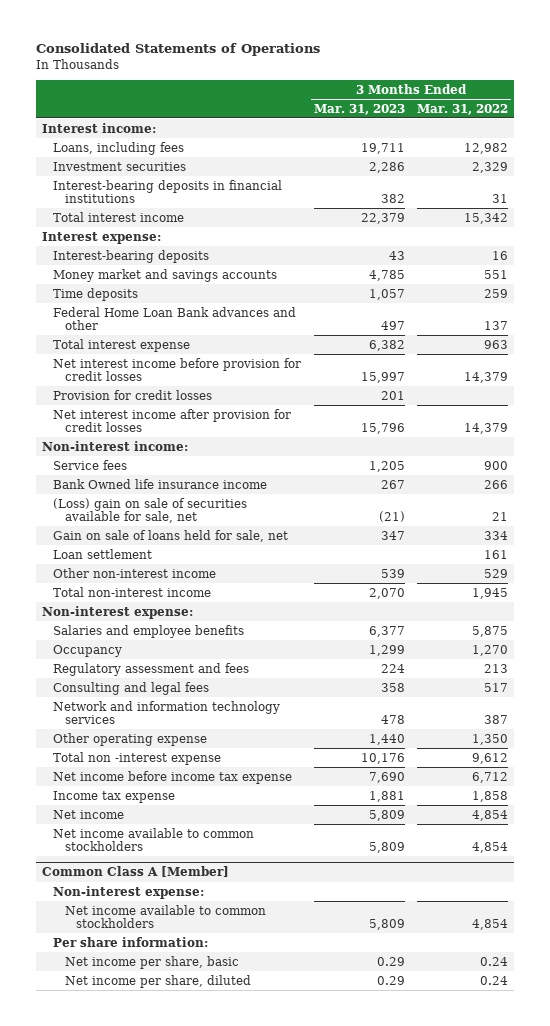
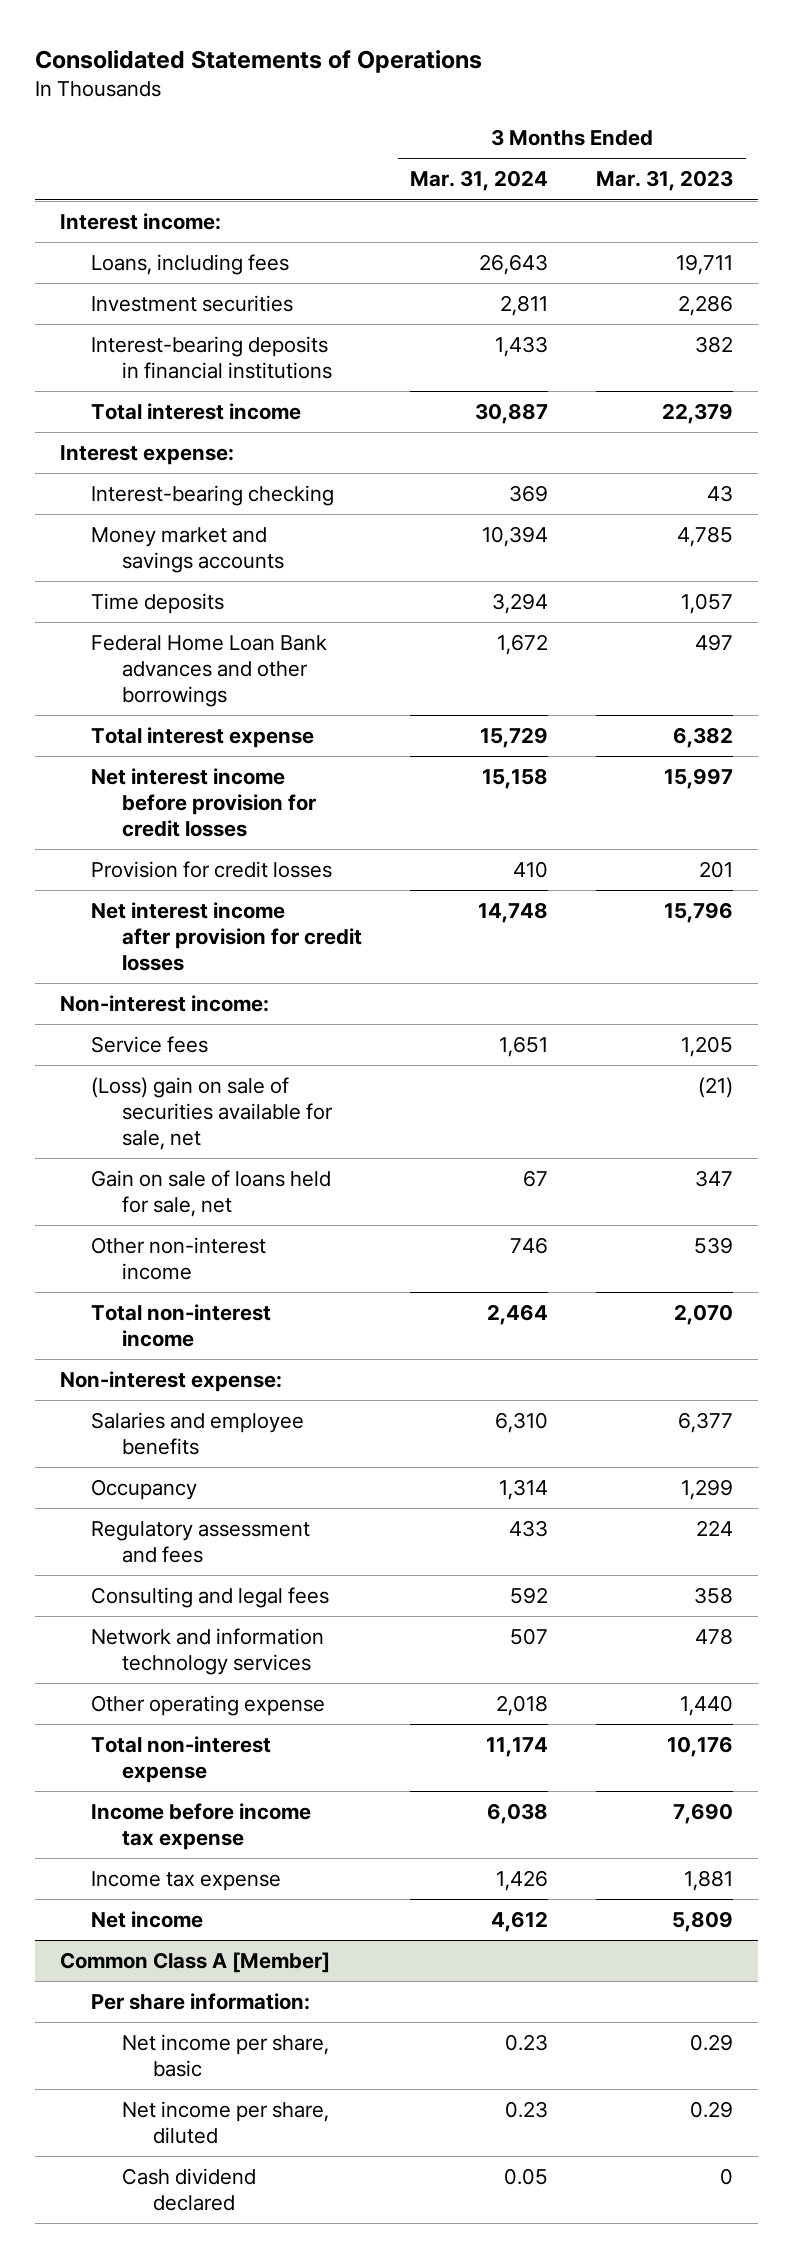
[417,103,509,115] Mar. 31, 2022 -> none
none -> [410,170,549,192] Mar. 31, 2024
[53,249,210,263] Interest-bearing deposits -> [90,485,334,507] Interest-bearing checking
[53,306,297,330] Federal Home Loan Bank advances and other -> [90,635,327,708] Federal Home Loan Bank advances and other borrowings
[53,478,268,489] Bank Owned life insurance income -> none
[53,548,153,559] Loan settlement -> none
[53,751,222,765] Total non -interest expense -> [90,1736,271,1784] Total non-interest expense
[53,770,293,784] Net income before income tax expense -> [90,1803,311,1851] Income before income tax expense
[53,827,255,851] Net income available to common stockholders -> none
[53,885,205,899] Non-interest expense: -> none
[64,904,266,928] Net income available to common stockholders -> none
none -> [121,2168,256,2212] Cash dividend declared

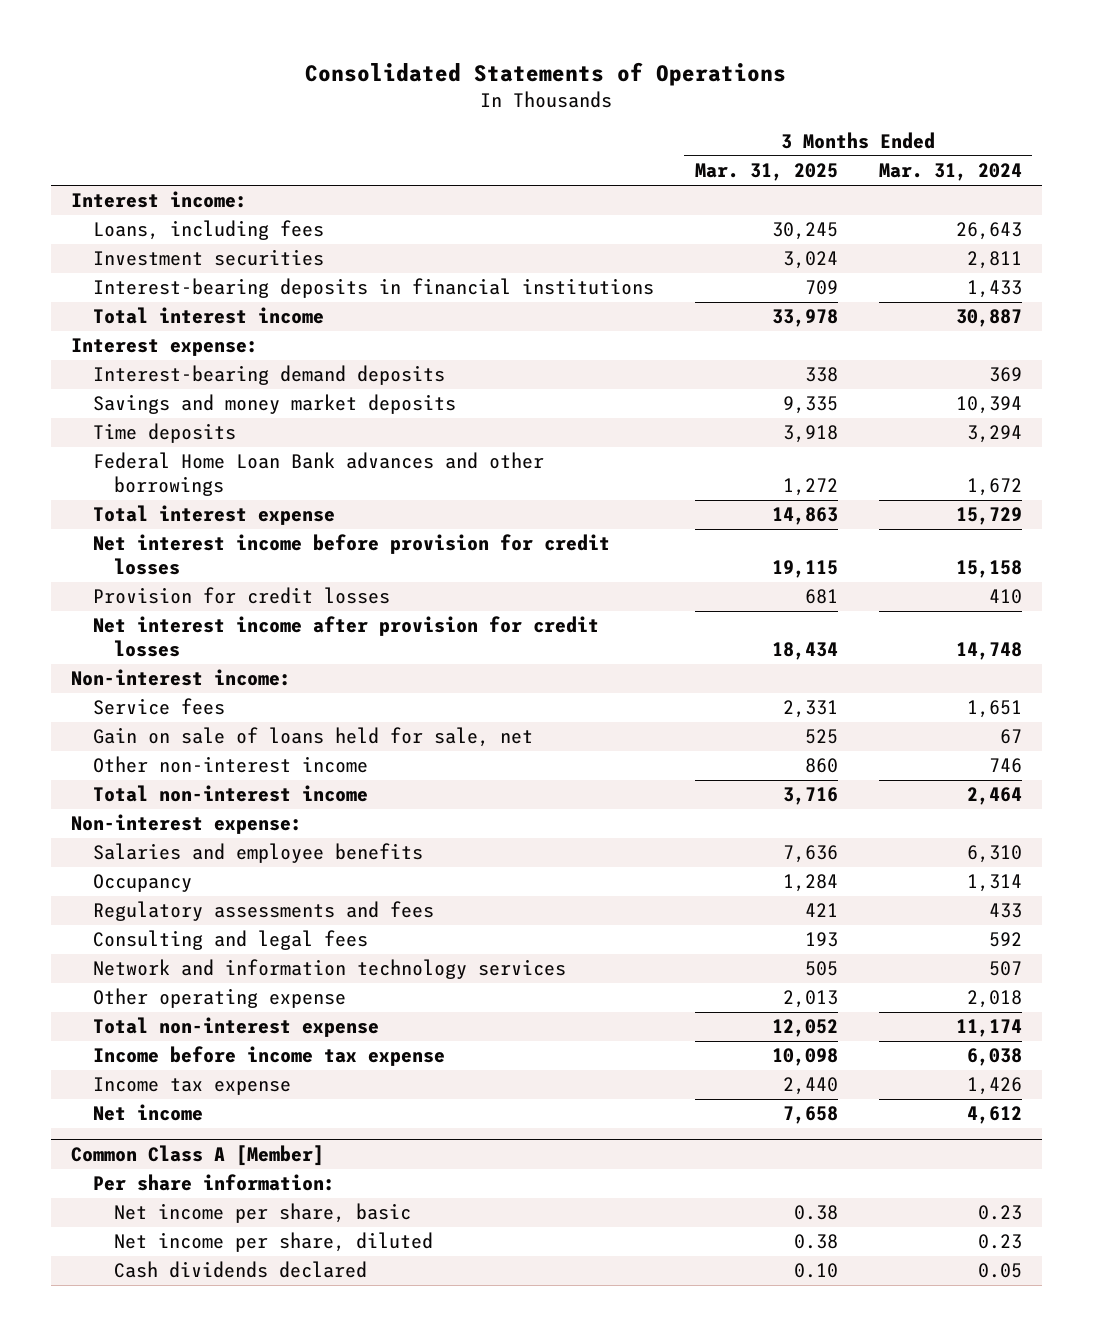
[596,170,734,192] Mar. 31, 2023 -> none
none -> [694,163,838,182] Mar. 31, 2025
[90,485,334,507] Interest-bearing checking -> [92,365,445,386] Interest-bearing demand deposits
[90,527,284,574] Money market and savings accounts -> [92,394,456,415] Savings and money market deposits
[90,1077,333,1151] (Loss) gain on sale of securities available for sale, net -> none
[90,1521,310,1564] Regulatory assessment and fees -> [92,901,434,922] Regulatory assessments and fees
[121,2168,256,2212] Cash dividend declared -> [114,1261,368,1279] Cash dividends declared

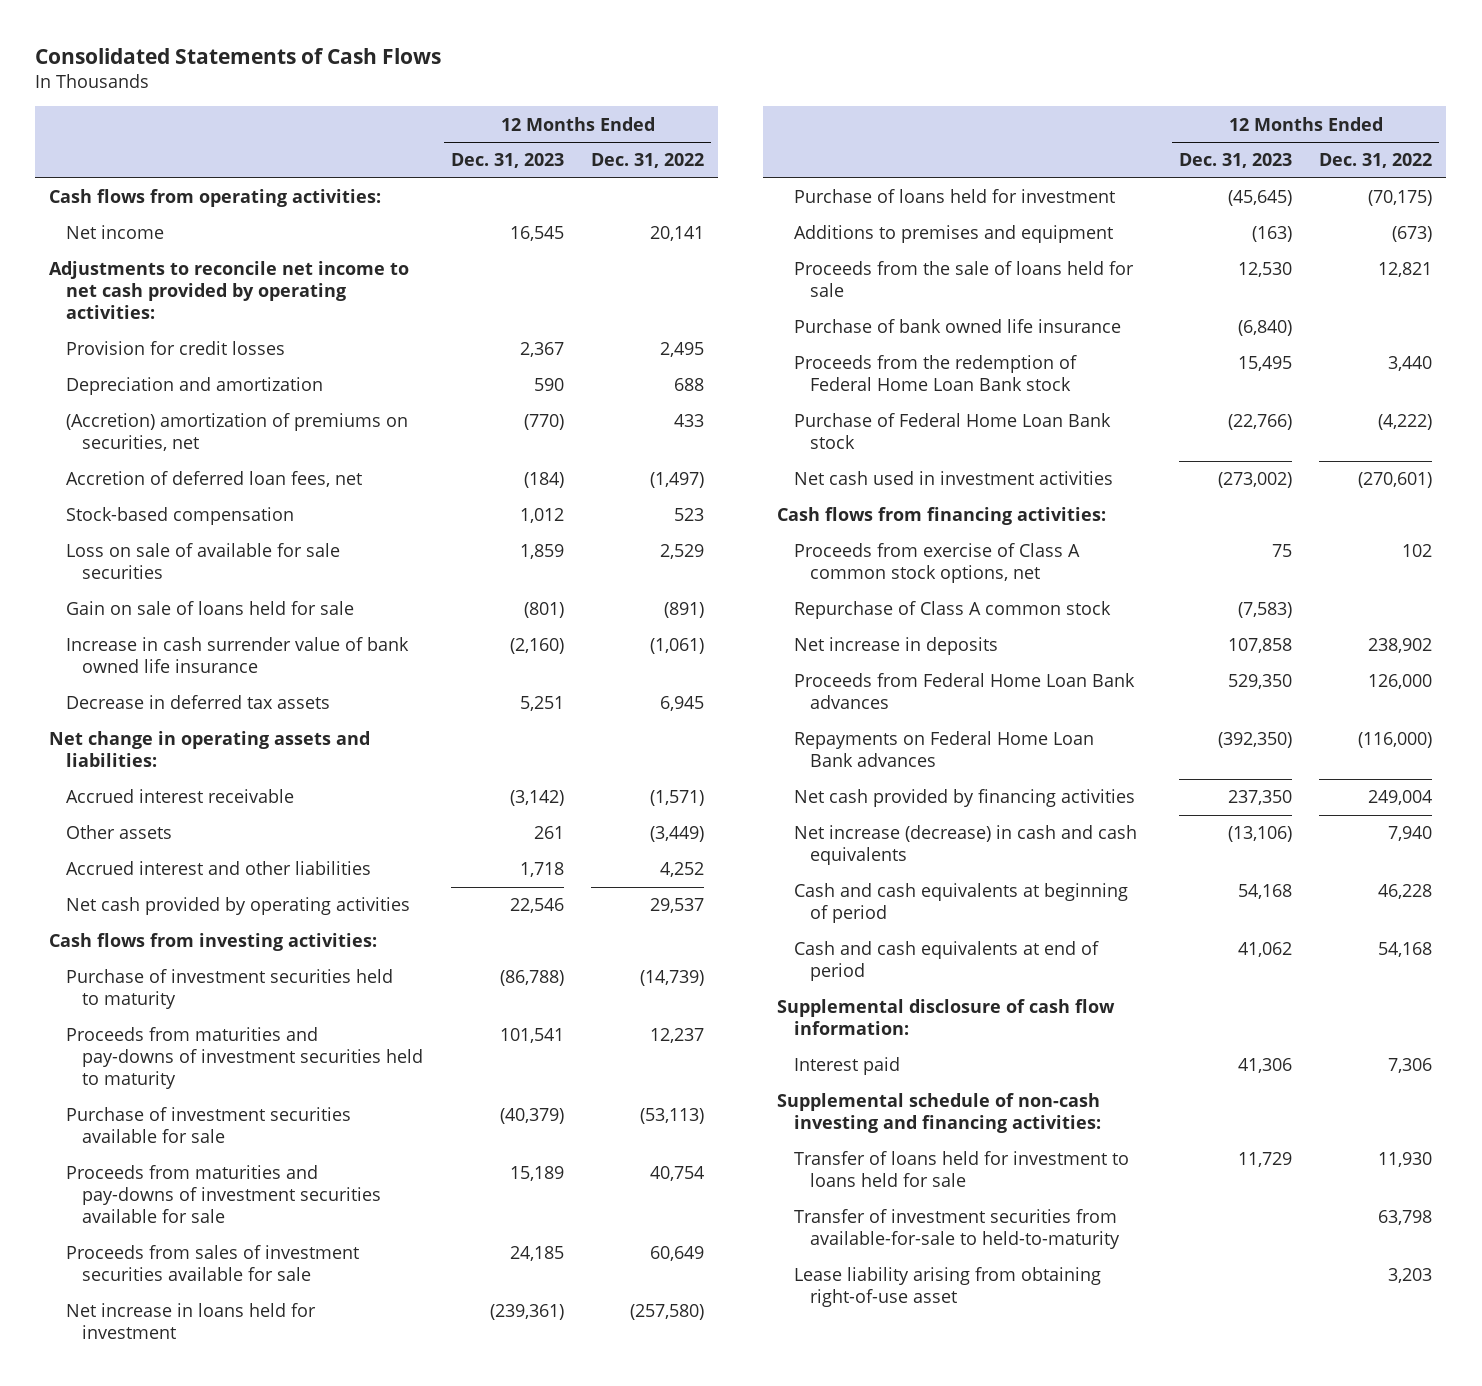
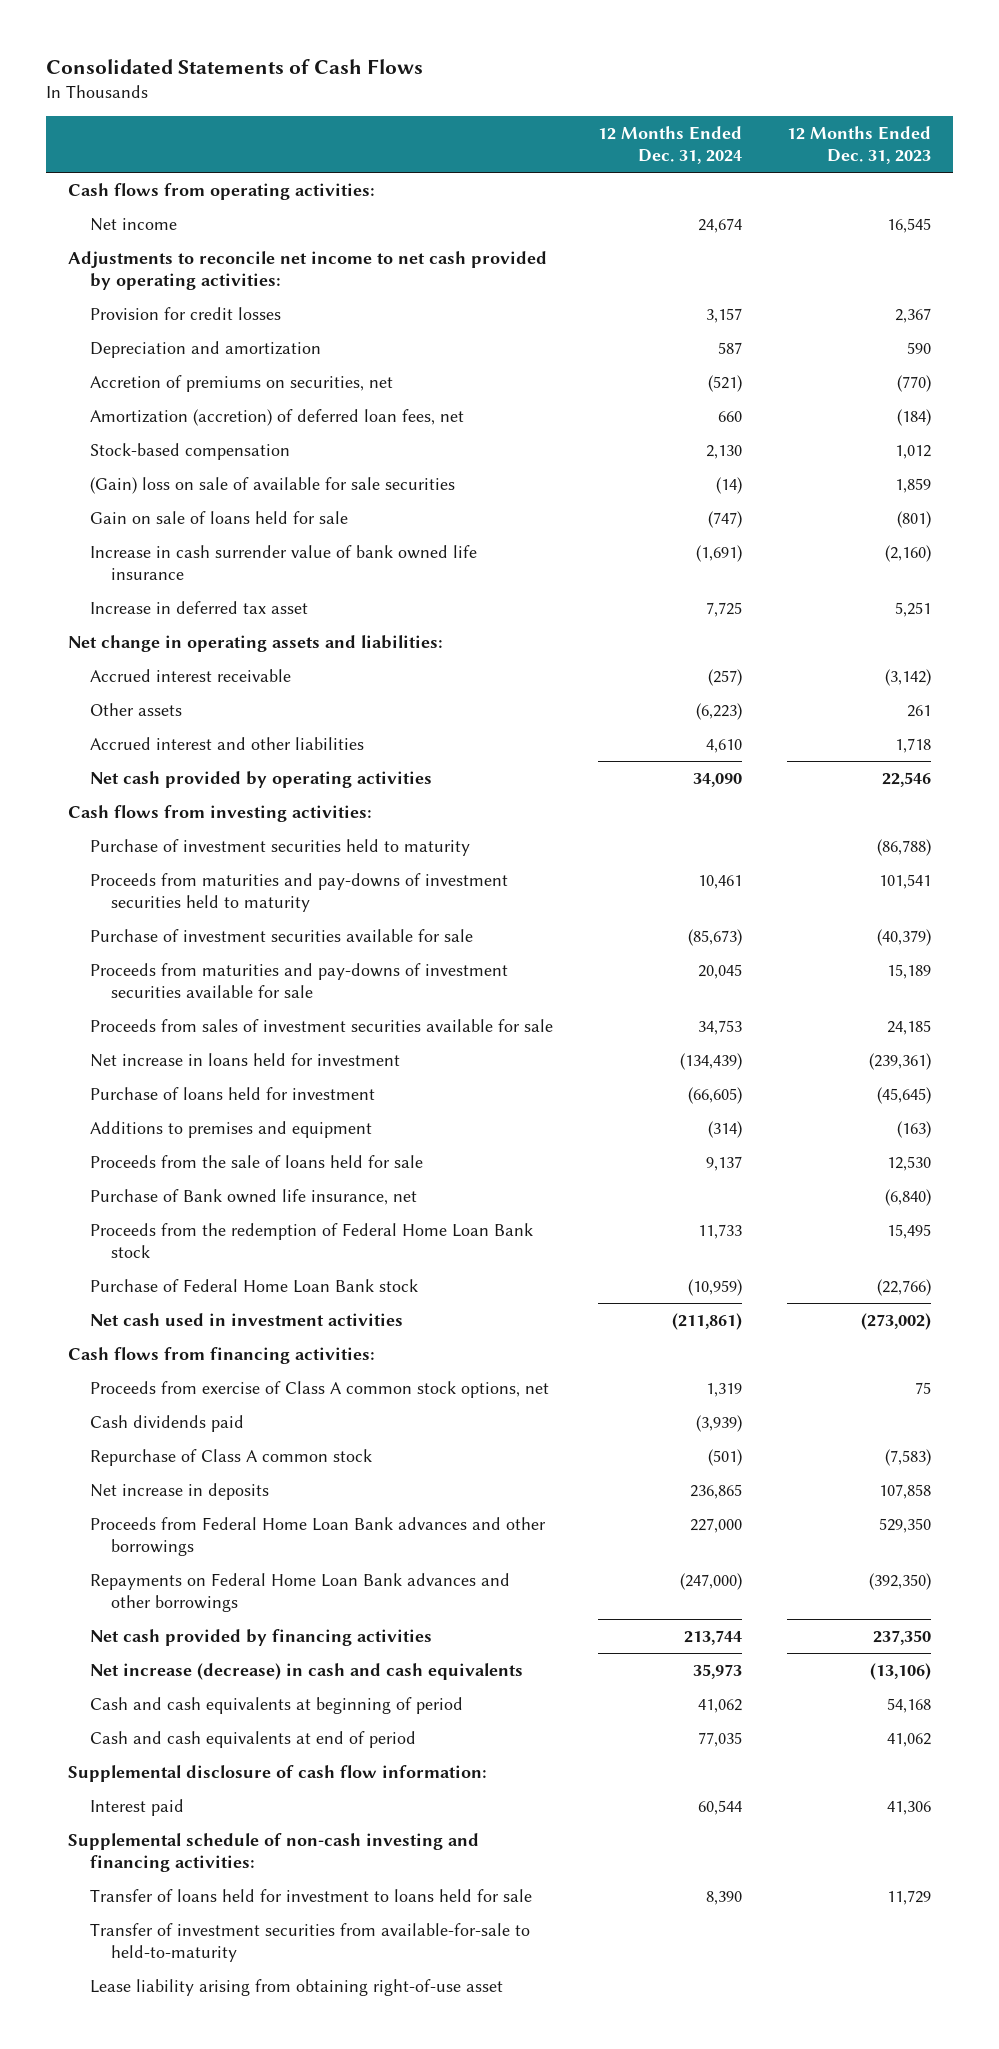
[591,153,705,169] Dec. 31, 2022 -> none
none -> [597,126,742,165] 12 Months Ended Dec. 31, 2024
[65,413,408,452] (Accretion) amortization of premiums on securities, net -> [89,374,393,392] Accretion of premiums on securities, net
[65,471,362,488] Accretion of deferred loan fees, net -> [89,408,464,426] Amortization (accretion) of deferred loan fees, net
[65,543,340,580] Loss on sale of available for sale securities -> [89,476,455,494] (Gain) loss on sale of available for sale securities
[65,695,330,710] Decrease in deferred tax assets -> [89,600,308,614] Increase in deferred tax asset
[793,319,1121,334] Purchase of bank owned life insurance -> [89,1188,417,1205] Purchase of Bank owned life insurance, net
none -> [89,1414,244,1432] Cash dividends paid
[793,673,1135,710] Proceeds from Federal Home Loan Bank advances -> [89,1516,546,1557] Proceeds from Federal Home Loan Bank advances and other borrowings
[793,731,1094,768] Repayments on Federal Home Loan Bank advances -> [89,1572,510,1613] Repayments on Federal Home Loan Bank advances and other borrowings

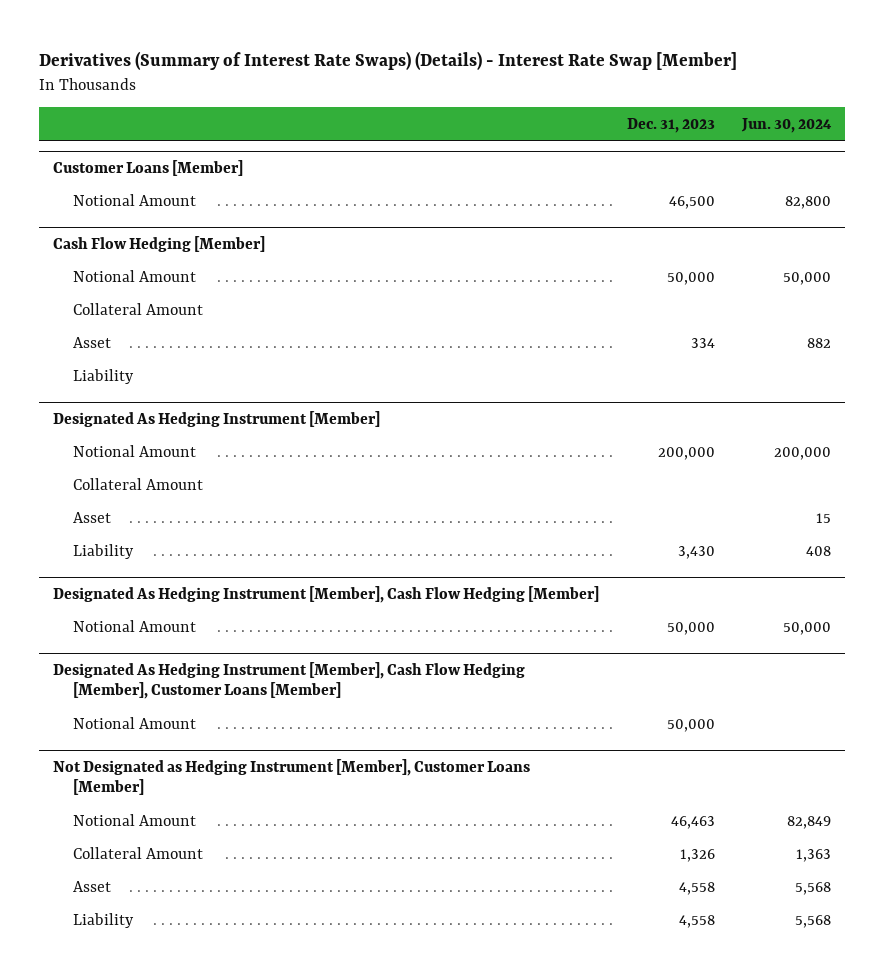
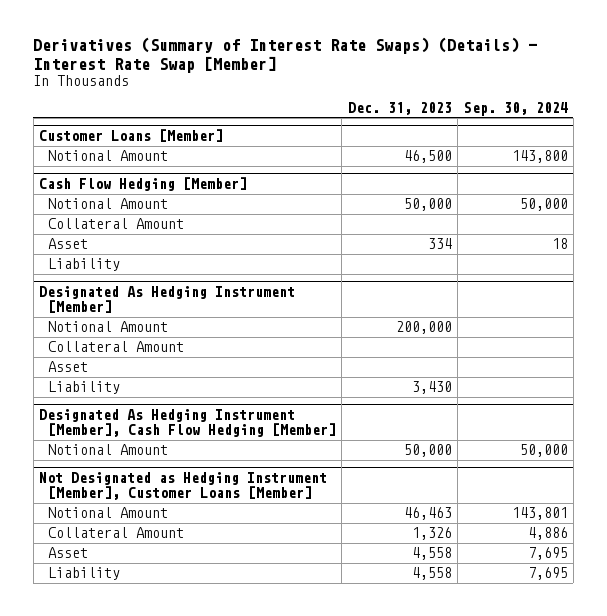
[740,117,832,133] Jun. 30, 2024 -> none
none -> [463,101,568,116] Sep. 30, 2024
[53,661,526,700] Designated As Hedging Instrument [Member], Cash Flow Hedging [Member], Customer Loans [Member] -> none
[72,716,196,729] Notional Amount -> none

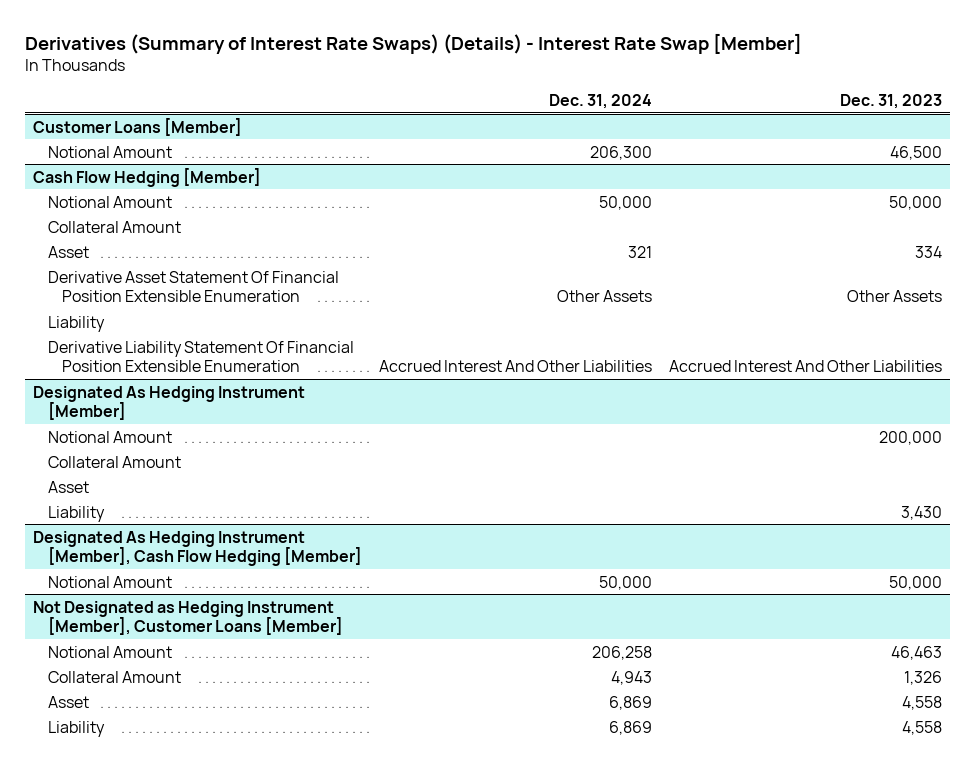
[463,101,568,116] Sep. 30, 2024 -> none
none -> [548,94,652,110] Dec. 31, 2024
none -> [47,270,339,302] Derivative Asset Statement Of Financial Position Extensible Enumeration
none -> [47,340,354,372] Derivative Liability Statement Of Financial Position Extensible Enumeration

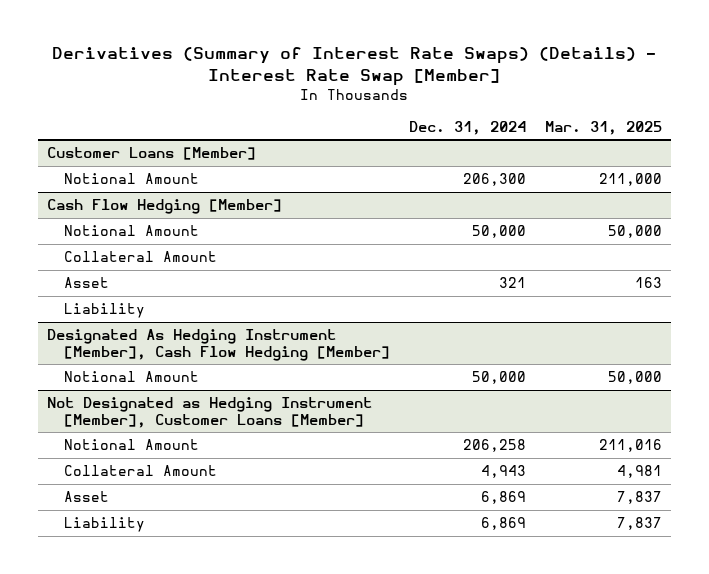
[839,94,942,110] Dec. 31, 2023 -> none
none -> [544,121,662,136] Mar. 31, 2025
[47,270,339,302] Derivative Asset Statement Of Financial Position Extensible Enumeration -> none
[47,340,354,372] Derivative Liability Statement Of Financial Position Extensible Enumeration -> none
[33,385,306,420] Designated As Hedging Instrument [Member] -> none
[47,430,172,443] Notional Amount -> none
[47,455,181,468] Collateral Amount -> none
[47,480,89,493] Asset -> none
[47,505,105,522] Liability -> none

